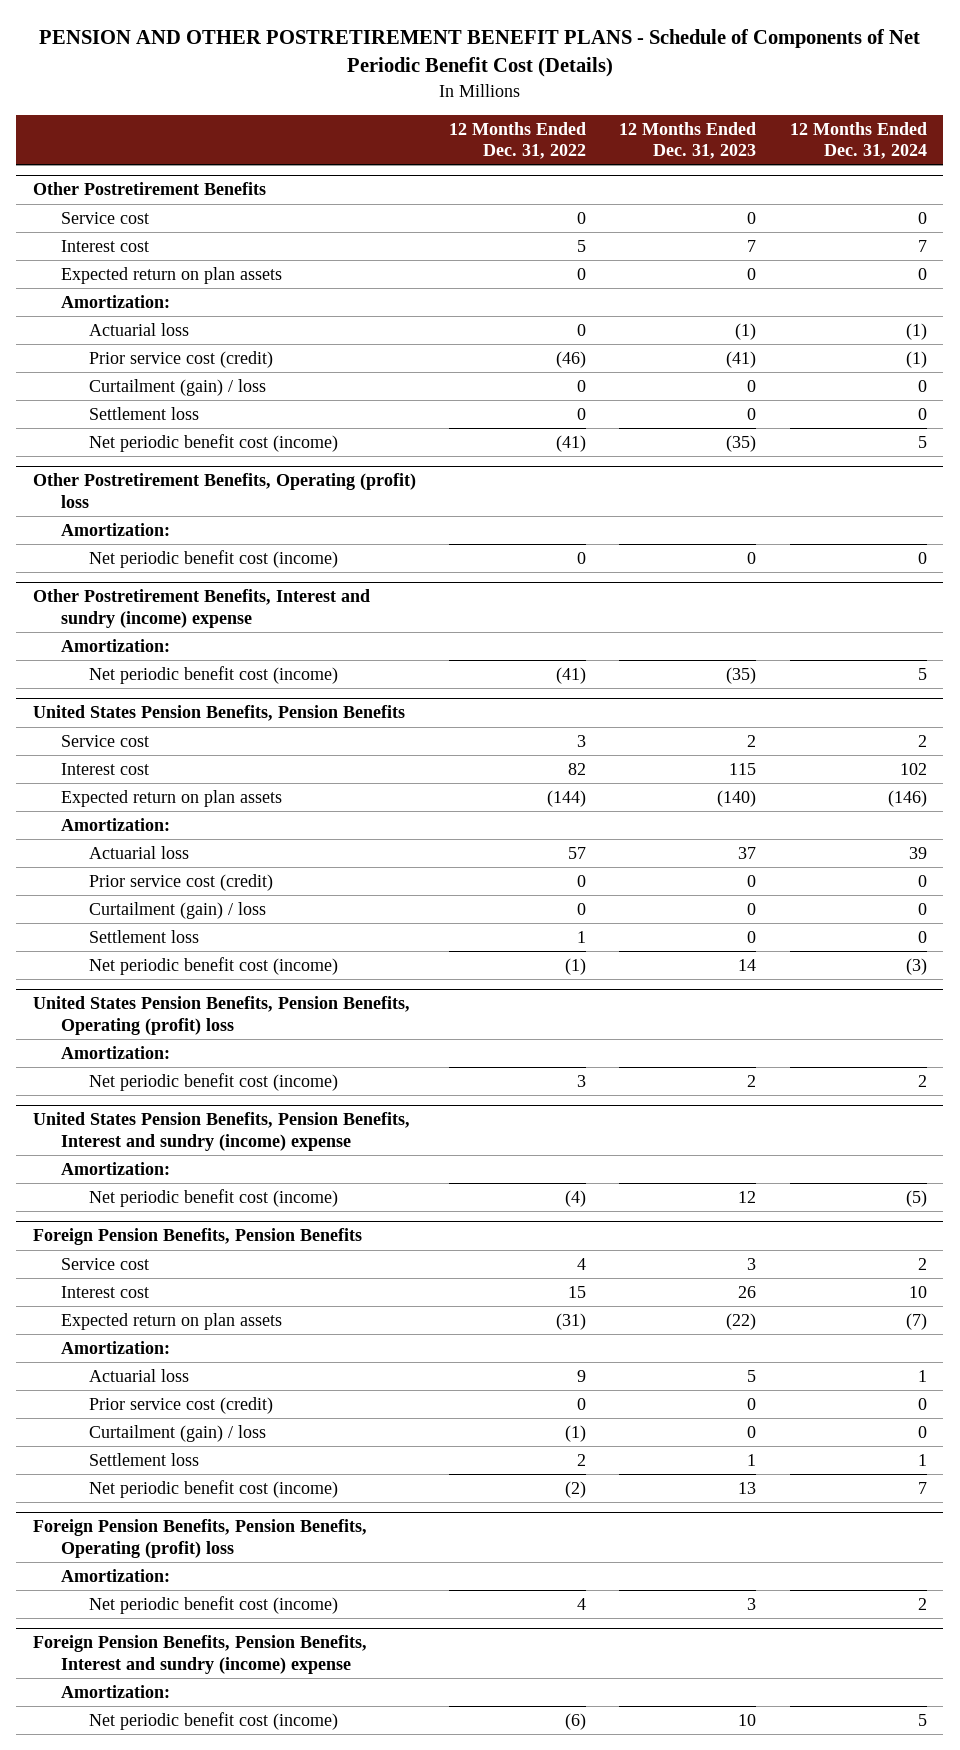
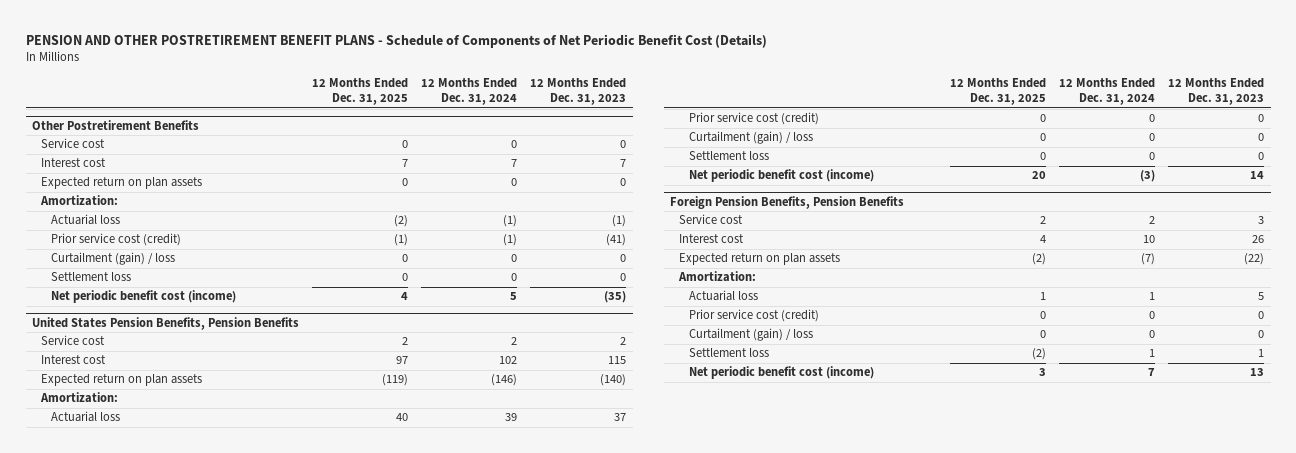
[449,121,587,159] 12 Months Ended Dec. 31, 2022 -> none
none -> [312,78,409,106] 12 Months Ended Dec. 31, 2025
[33,473,417,508] Other Postretirement Benefits, Operating (profit) loss -> none
[61,522,171,536] Amortization: -> none
[89,549,339,568] Net periodic benefit cost (income) -> none
[33,589,371,628] Other Postretirement Benefits, Interest and sundry (income) expense -> none
[61,638,171,652] Amortization: -> none
[89,665,339,684] Net periodic benefit cost (income) -> none
[33,996,411,1035] United States Pension Benefits, Pension Benefits, Operating (profit) loss -> none
[61,1045,171,1059] Amortization: -> none
[89,1072,339,1091] Net periodic benefit cost (income) -> none
[33,1112,411,1151] United States Pension Benefits, Pension Benefits, Interest and sundry (income) expense -> none
[61,1161,171,1175] Amortization: -> none
[89,1188,339,1207] Net periodic benefit cost (income) -> none
[33,1519,368,1558] Foreign Pension Benefits, Pension Benefits, Operating (profit) loss -> none
[61,1568,171,1582] Amortization: -> none
[89,1595,339,1614] Net periodic benefit cost (income) -> none
[33,1635,368,1674] Foreign Pension Benefits, Pension Benefits, Interest and sundry (income) expense -> none
[61,1684,171,1698] Amortization: -> none
[89,1711,339,1730] Net periodic benefit cost (income) -> none

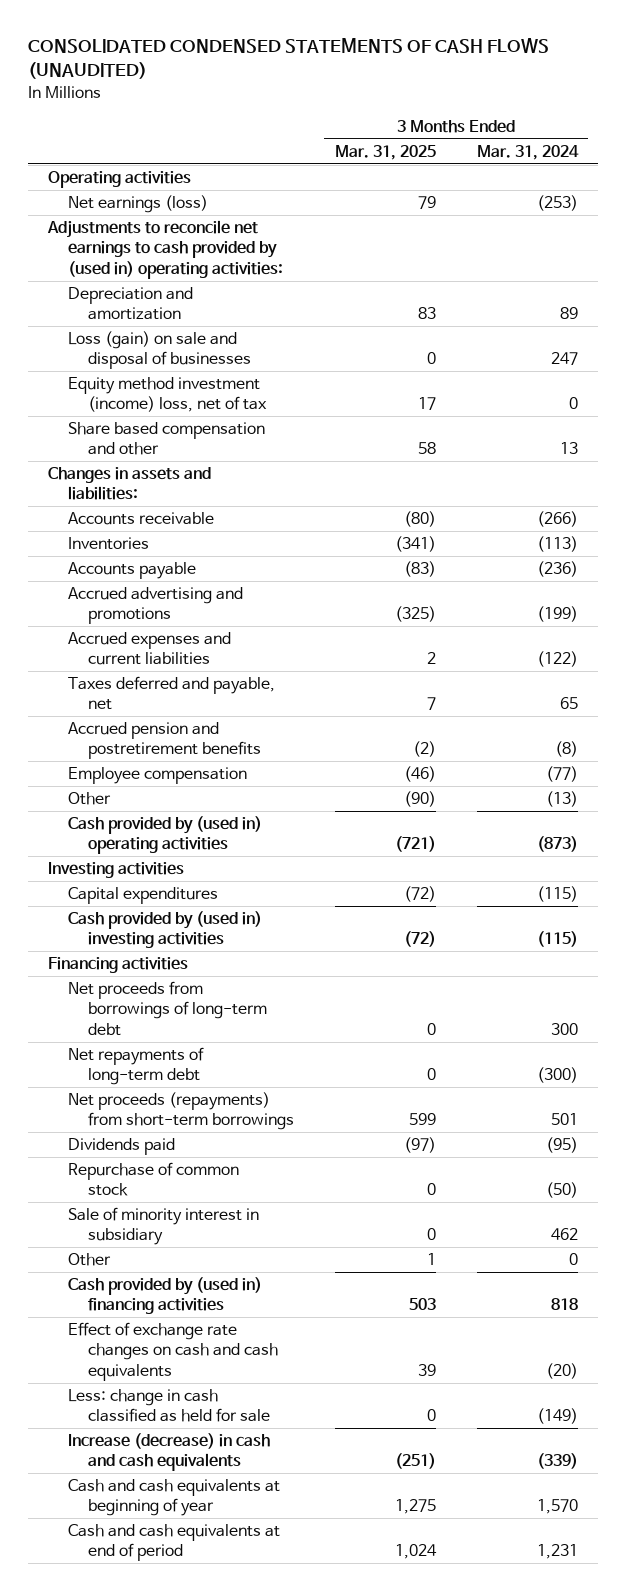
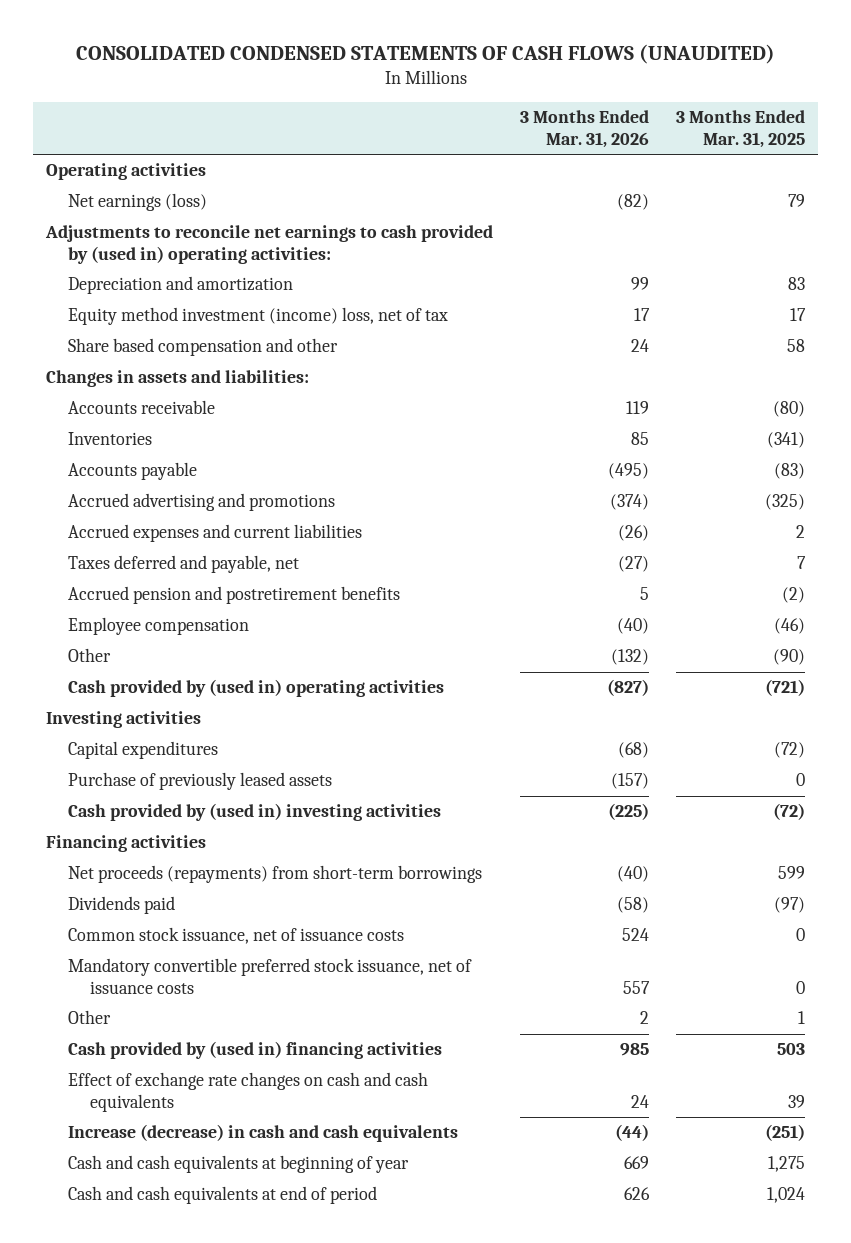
[476,144,579,160] Mar. 31, 2024 -> none
none -> [520,110,650,148] 3 Months Ended Mar. 31, 2026
[67,331,251,370] Loss (gain) on sale and disposal of businesses -> none
none -> [67,772,332,791] Purchase of previously leased assets
[67,981,267,1036] Net proceeds from borrowings of long-term debt -> none
[67,1047,204,1086] Net repayments of long-term debt -> none
[67,1162,239,1197] Repurchase of common stock -> none
[67,1207,259,1246] Sale of minority interest in subsidiary -> none
none -> [67,927,404,945] Common stock issuance, net of issuance costs
none -> [67,958,472,994] Mandatory convertible preferred stock issuance, net of issuance costs
[67,1389,270,1423] Less: change in cash classified as held for sale -> none

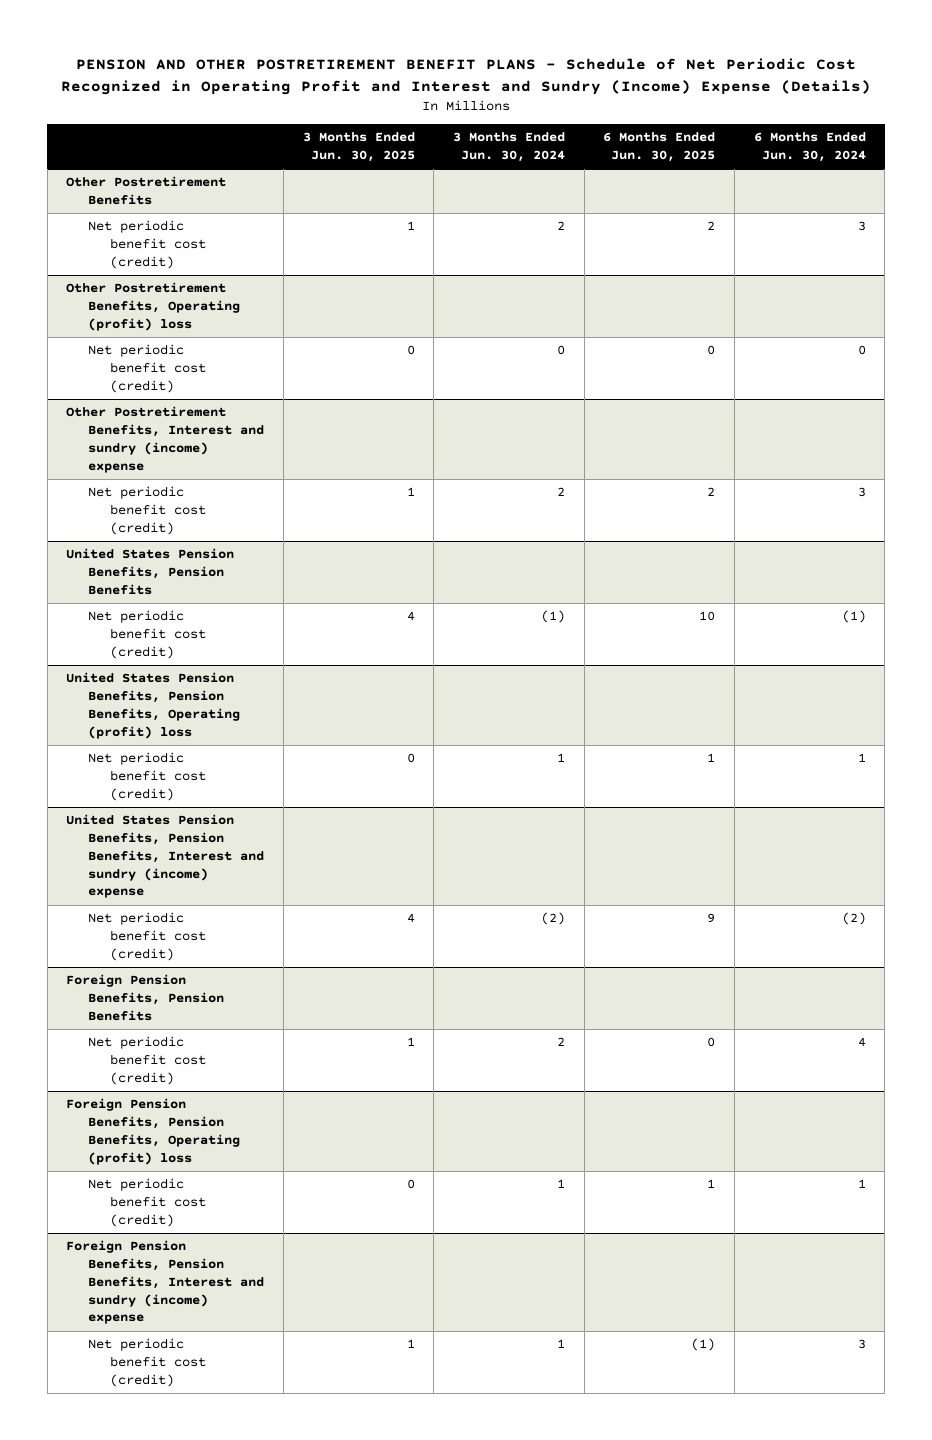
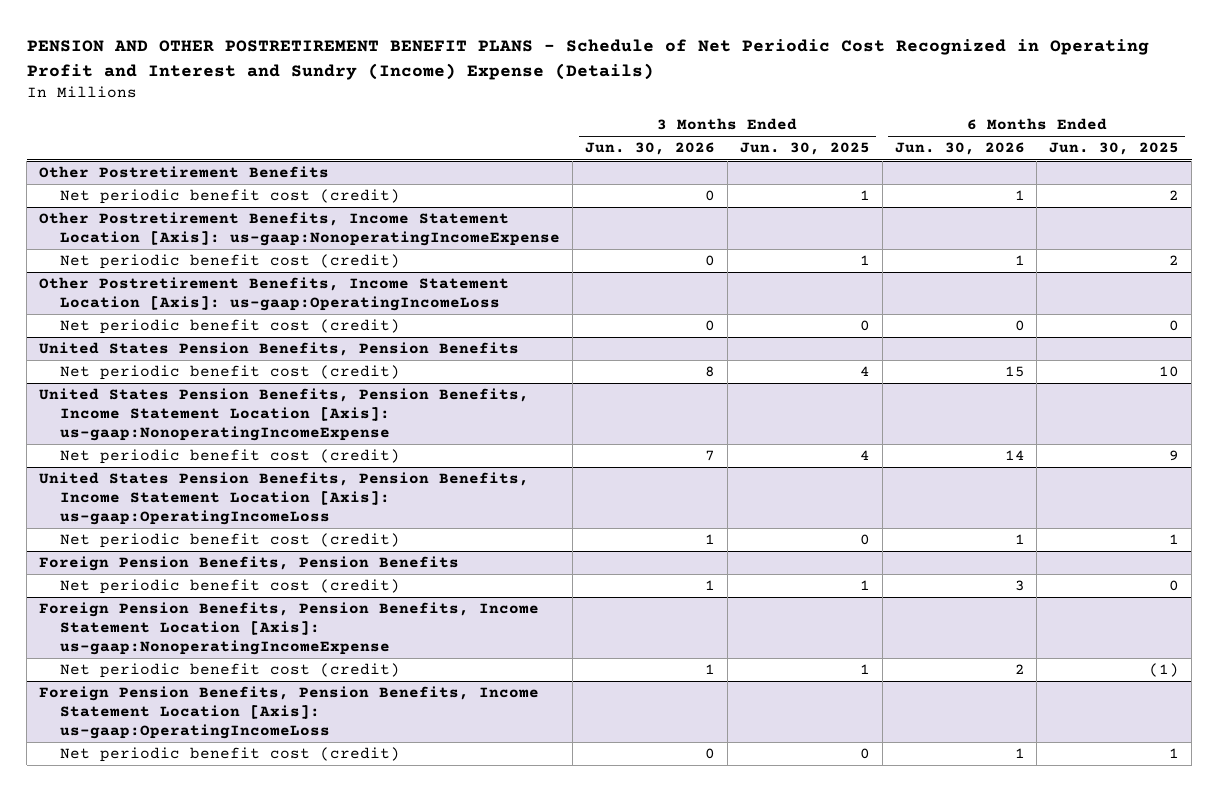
[452,132,565,163] 3 Months Ended Jun. 30, 2024 -> none
[753,132,866,163] 6 Months Ended Jun. 30, 2024 -> none
none -> [584,142,715,156] Jun. 30, 2026
none -> [894,142,1025,156] Jun. 30, 2026
[66,282,241,331] Other Postretirement Benefits, Operating (profit) loss -> none
[88,344,207,393] Net periodic benefit cost (credit) -> none
[66,406,265,473] Other Postretirement Benefits, Interest and sundry (income) expense -> none
none -> [39,212,561,246] Other Postretirement Benefits, Income Statement Location [Axis]: us-gaap:NonoperatingIncomeExpense
none -> [39,277,510,311] Other Postretirement Benefits, Income Statement Location [Axis]: us-gaap:OperatingIncomeLoss
none -> [60,319,401,335] Net periodic benefit cost (credit)
[66,672,241,739] United States Pension Benefits, Pension Benefits, Operating (profit) loss -> none
[88,752,207,801] Net periodic benefit cost (credit) -> none
[66,814,265,899] United States Pension Benefits, Pension Benefits, Interest and sundry (income) expense -> none
none -> [39,388,530,441] United States Pension Benefits, Pension Benefits, Income Statement Location [Axis]: us-gaap:NonoperatingIncomeExpense
none -> [39,472,530,525] United States Pension Benefits, Pension Benefits, Income Statement Location [Axis]: us-gaap:OperatingIncomeLoss
none -> [60,533,401,549] Net periodic benefit cost (credit)
[66,1098,241,1165] Foreign Pension Benefits, Pension Benefits, Operating (profit) loss -> none
[88,1178,207,1227] Net periodic benefit cost (credit) -> none
[66,1240,265,1325] Foreign Pension Benefits, Pension Benefits, Interest and sundry (income) expense -> none
none -> [39,602,540,655] Foreign Pension Benefits, Pension Benefits, Income Statement Location [Axis]: us-gaap:NonoperatingIncomeExpense
none -> [39,686,540,739] Foreign Pension Benefits, Pension Benefits, Income Statement Location [Axis]: us-gaap:OperatingIncomeLoss
none -> [60,747,401,763] Net periodic benefit cost (credit)

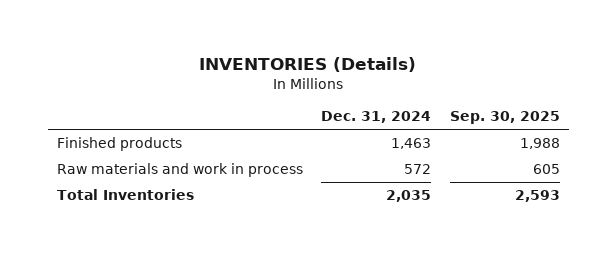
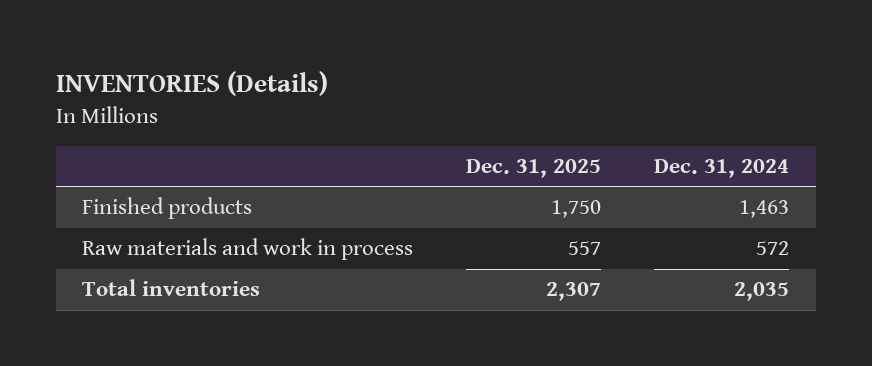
[449,111,560,125] Sep. 30, 2025 -> none
none -> [466,159,602,179] Dec. 31, 2025
[56,189,194,201] Total Inventories -> [82,279,261,297] Total inventories

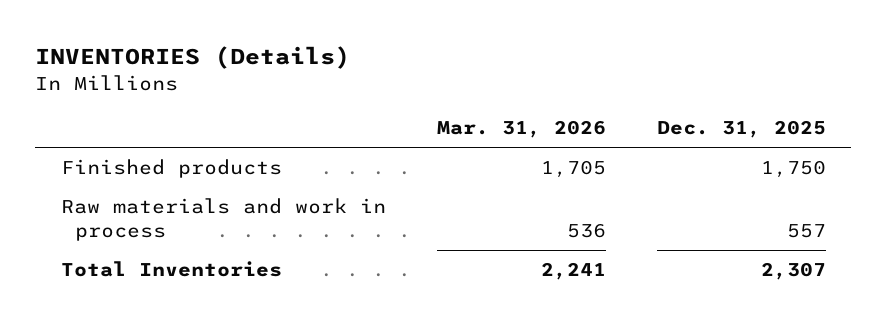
[654,159,790,179] Dec. 31, 2024 -> none
none -> [436,120,606,139] Mar. 31, 2026
[82,279,261,297] Total inventories -> [60,261,282,278] Total Inventories

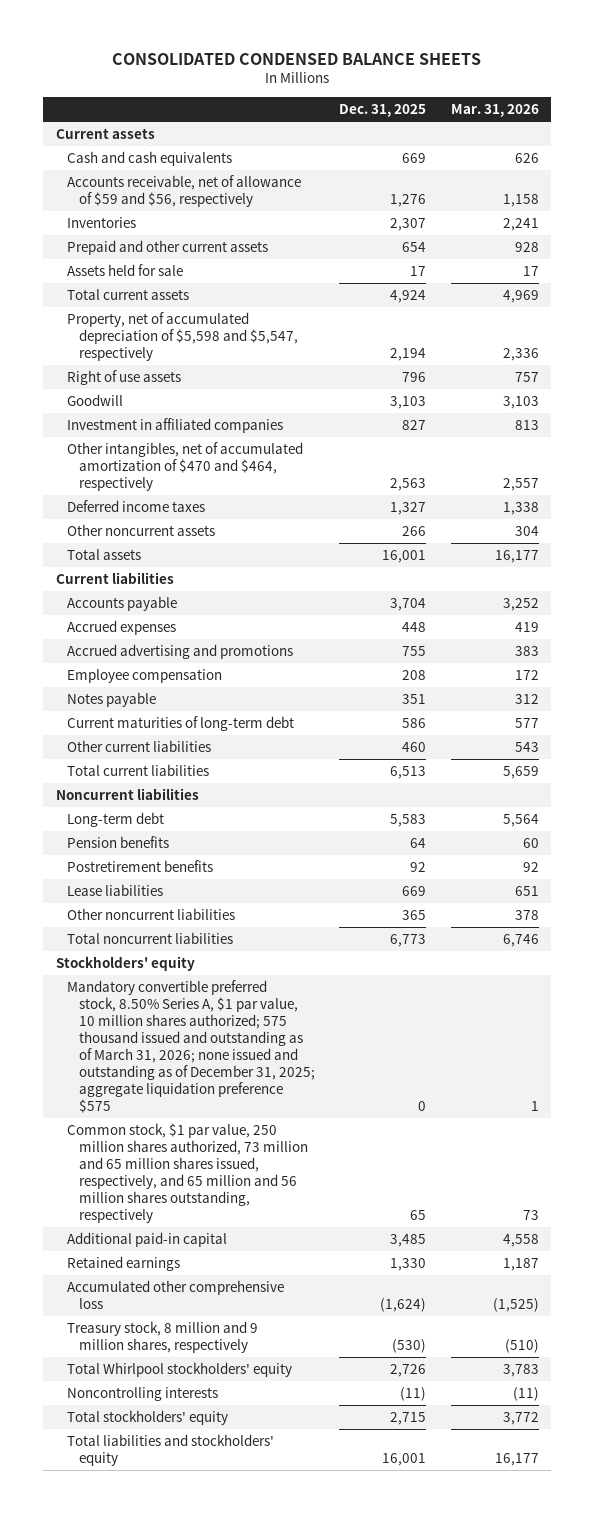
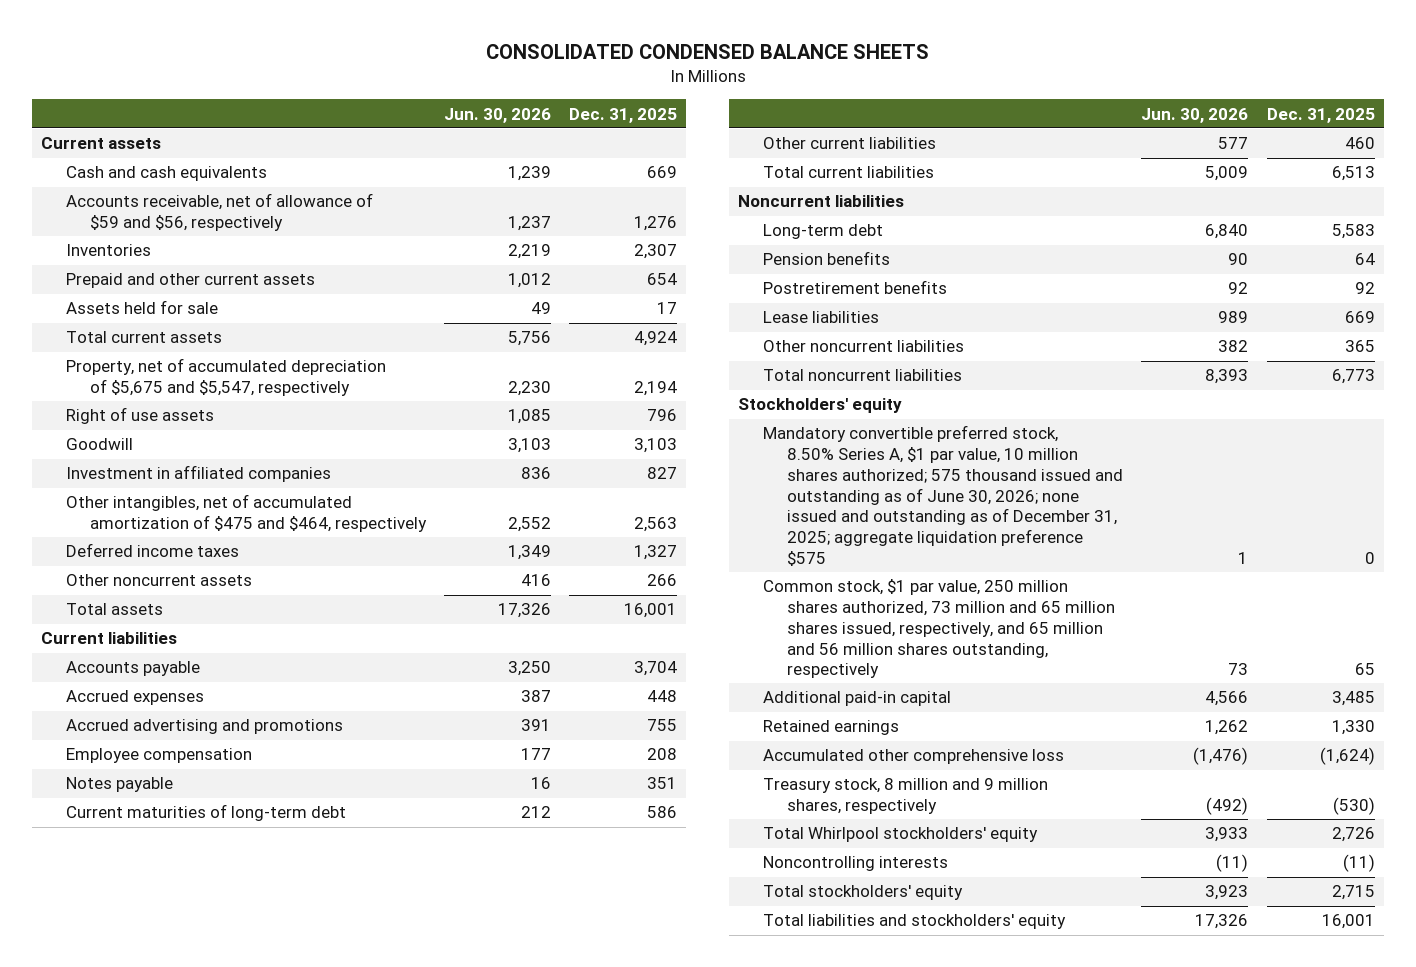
[450,104,539,118] Mar. 31, 2026 -> none
none -> [444,107,552,123] Jun. 30, 2026
[67,312,298,362] Property, net of accumulated depreciation of $5,598 and $5,547, respectively -> [65,358,386,397] Property, net of accumulated depreciation of $5,675 and $5,547, respectively
[67,442,304,492] Other intangibles, net of accumulated amortization of $470 and $464, respectively -> [65,494,428,533] Other intangibles, net of accumulated amortization of $475 and $464, respectively
[67,980,315,1113] Mandatory convertible preferred stock, 8.50% Series A, $1 par value, 10 million shares authorized; 575 thousand issued and outstanding as of March 31, 2026; none issued and outstanding as of December 31, 2025; aggregate liquidation preference $575 -> [762,425,1124,566] Mandatory convertible preferred stock, 8.50% Series A, $1 par value, 10 million shares authorized; 575 thousand issued and outstanding as of June 30, 2026; none issued and outstanding as of December 31, 2025; aggregate liquidation preference $575

